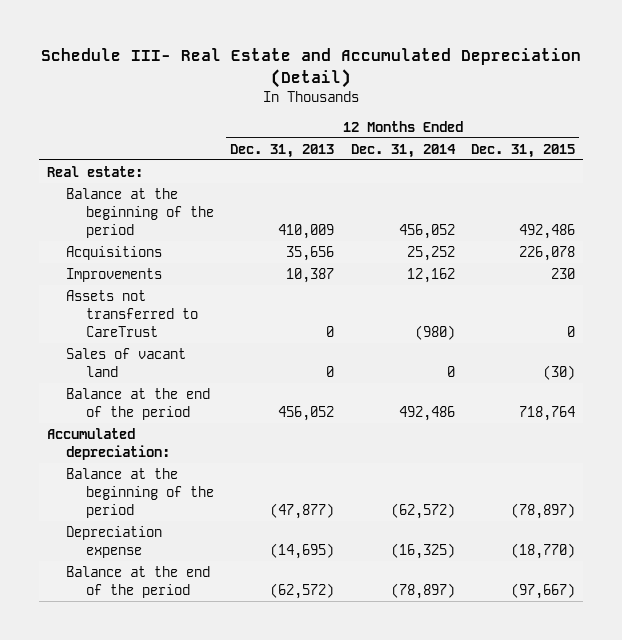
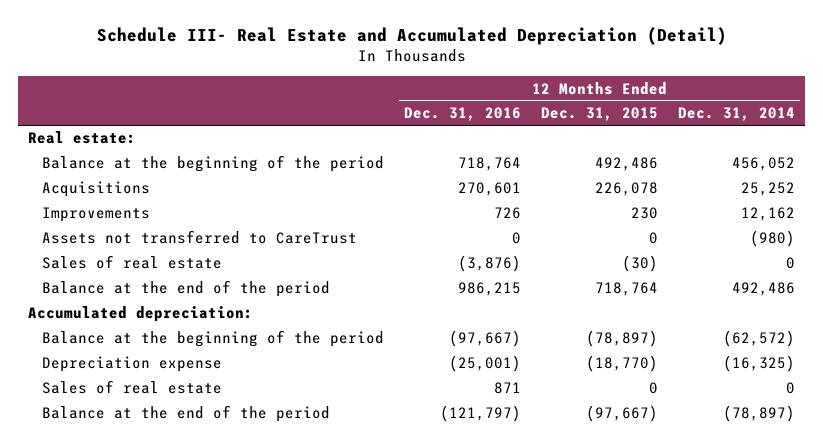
[230,143,335,158] Dec. 31, 2013 -> none
none -> [404,107,522,122] Dec. 31, 2016
[66,347,187,377] Sales of vacant land -> [42,255,223,270] Sales of real estate
none -> [42,380,223,395] Sales of real estate

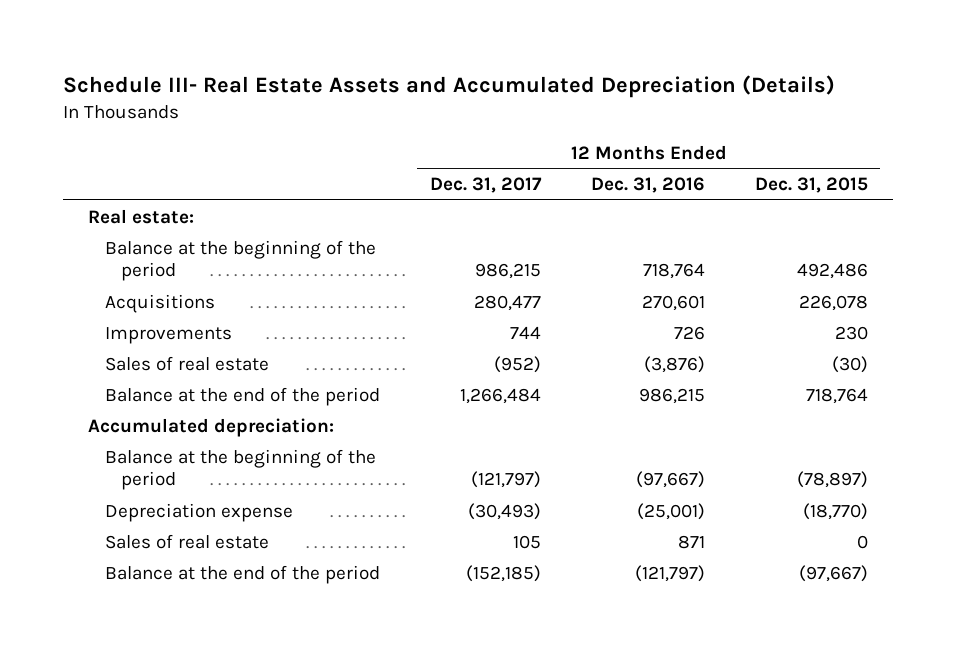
[96,27,727,46] Schedule III- Real Estate and Accumulated Depreciation (Detail) -> [62,75,835,99] Schedule III- Real Estate Assets and Accumulated Depreciation (Details)
[678,107,796,122] Dec. 31, 2014 -> none
none -> [429,177,542,194] Dec. 31, 2017
[42,230,358,245] Assets not transferred to CareTrust -> none

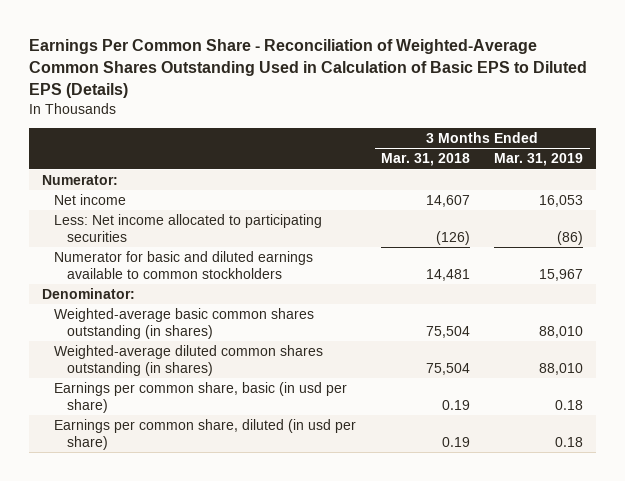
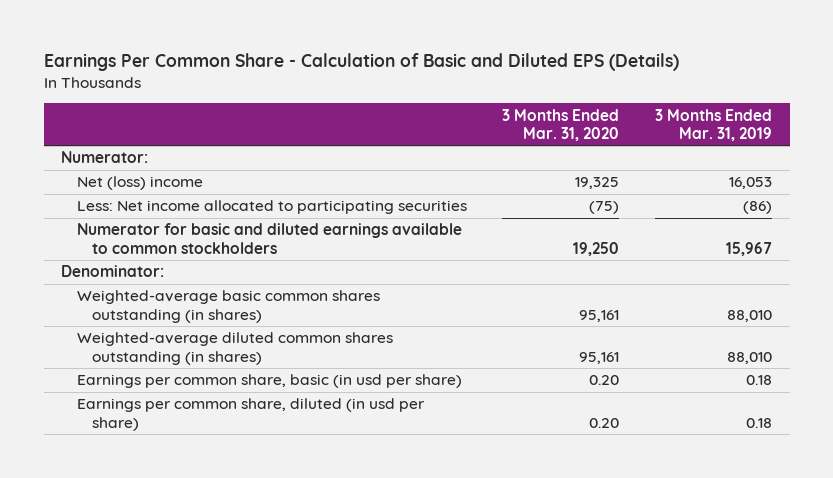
[29,39,588,98] Earnings Per Common Share - Reconciliation of Weighted-Average Common Shares Outstanding Used in Calculation of Basic EPS to Diluted EPS (Details) -> [43,53,679,72] Earnings Per Common Share - Calculation of Basic and Diluted EPS (Details)
[380,153,470,167] Mar. 31, 2018 -> none
none -> [502,108,620,141] 3 Months Ended Mar. 31, 2020
[54,194,127,206] Net income -> [76,176,203,191] Net (loss) income

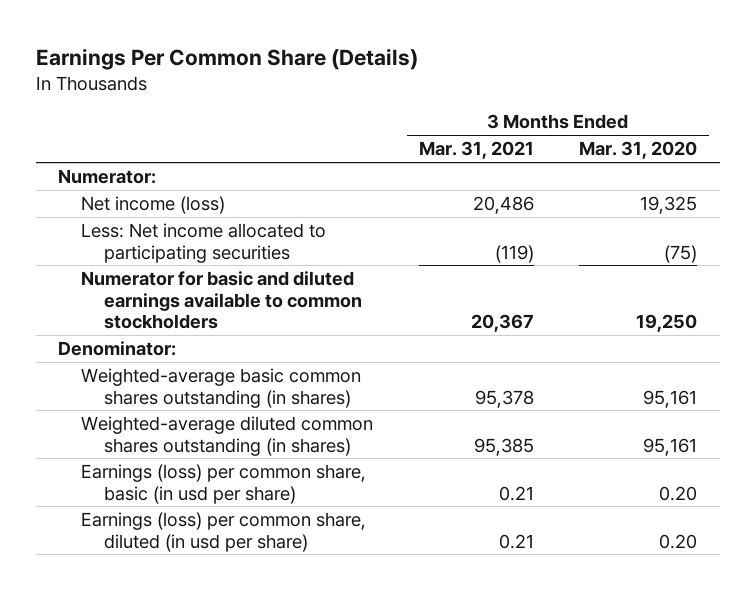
[43,53,679,72] Earnings Per Common Share - Calculation of Basic and Diluted EPS (Details) -> [35,47,418,70] Earnings Per Common Share (Details)
[654,108,772,141] 3 Months Ended Mar. 31, 2019 -> none
none -> [418,141,534,160] Mar. 31, 2021
[76,176,203,191] Net (loss) income -> [81,196,226,215] Net income (loss)
[76,374,462,389] Earnings per common share, basic (in usd per share) -> [81,464,367,504] Earnings (loss) per common share, basic (in usd per share)
[76,398,425,431] Earnings per common share, diluted (in usd per share) -> [81,512,367,552] Earnings (loss) per common share, diluted (in usd per share)

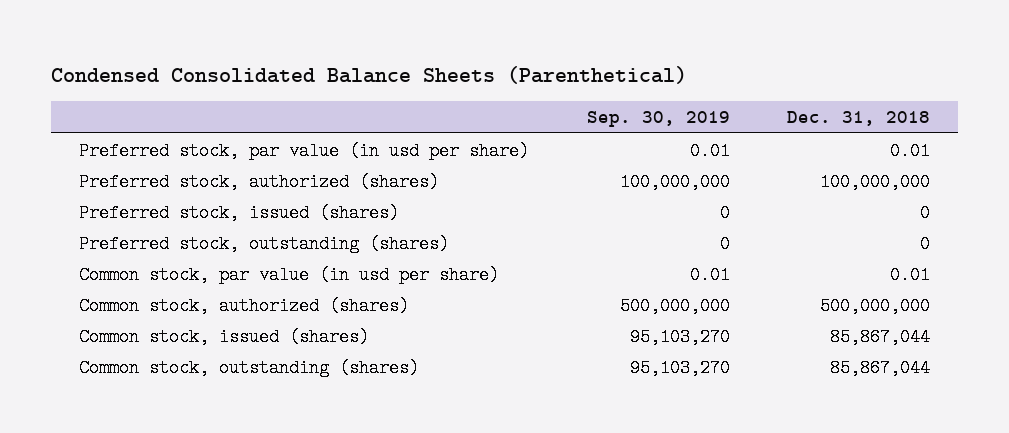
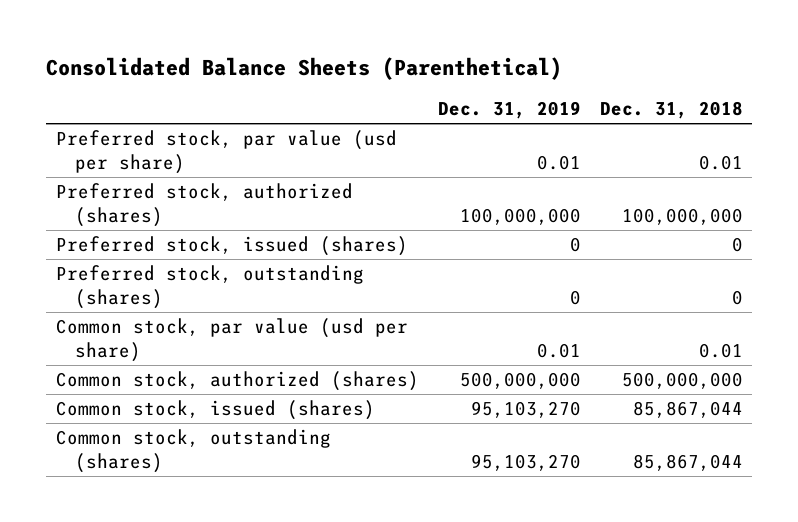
[50,65,687,84] Condensed Consolidated Balance Sheets (Parenthetical) -> [46,57,563,81] Consolidated Balance Sheets (Parenthetical)
[586,111,730,128] Sep. 30, 2019 -> none
none -> [437,101,581,120] Dec. 31, 2019
[79,141,530,160] Preferred stock, par value (in usd per share) -> [55,130,397,174] Preferred stock, par value (usd per share)
[79,265,500,284] Common stock, par value (in usd per share) -> [55,318,408,362] Common stock, par value (usd per share)

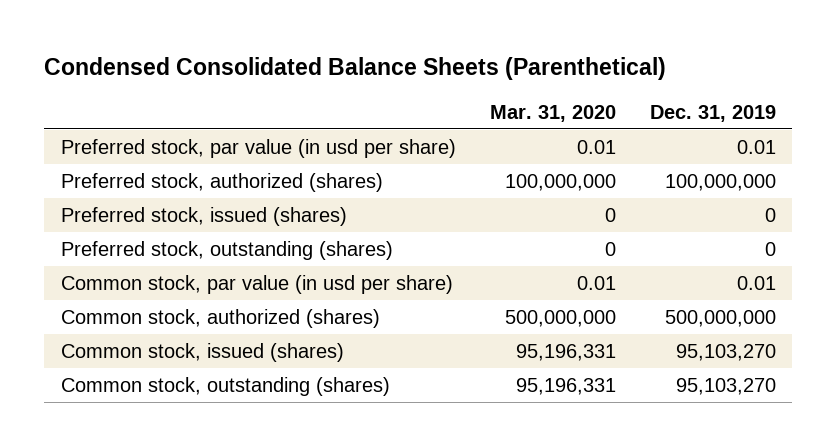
[46,57,563,81] Consolidated Balance Sheets (Parenthetical) -> [43,56,666,80] Condensed Consolidated Balance Sheets (Parenthetical)
[599,101,743,120] Dec. 31, 2018 -> none
none -> [489,104,616,122] Mar. 31, 2020
[55,130,397,174] Preferred stock, par value (usd per share) -> [60,138,456,158] Preferred stock, par value (in usd per share)
[55,318,408,362] Common stock, par value (usd per share) -> [60,274,453,294] Common stock, par value (in usd per share)

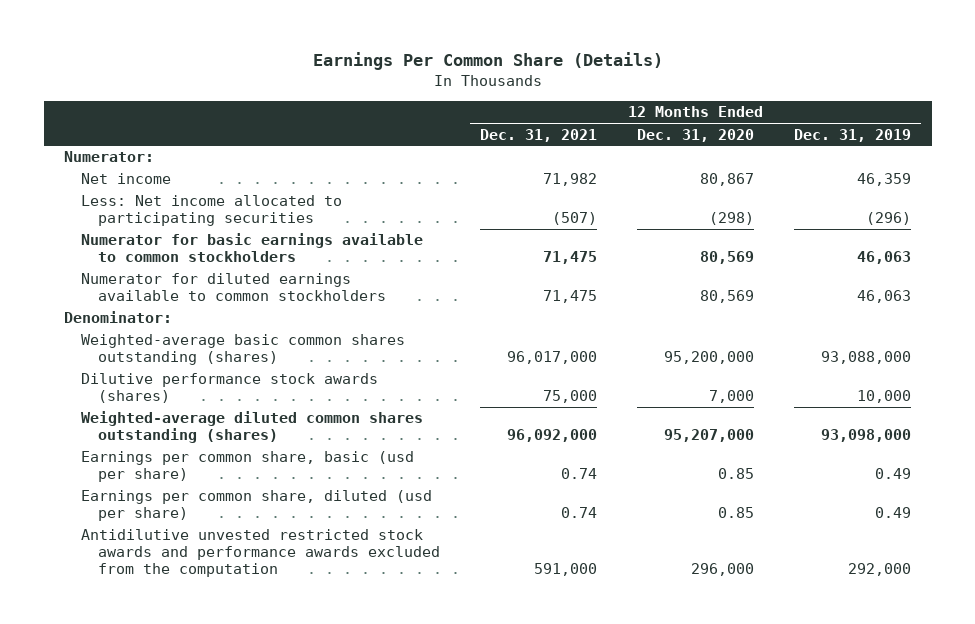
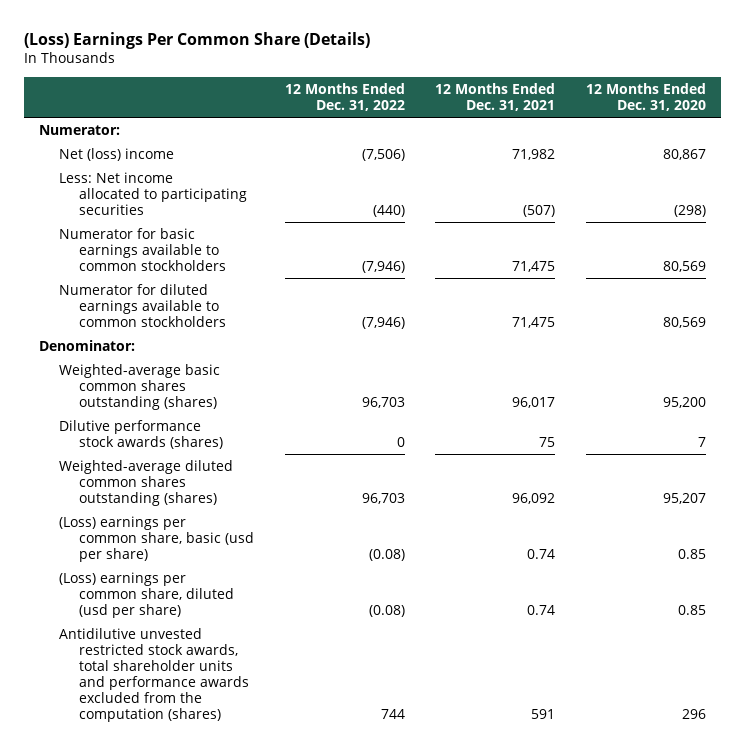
[312,52,663,71] Earnings Per Common Share (Details) -> [23,32,370,50] (Loss) Earnings Per Common Share (Details)
[794,128,912,142] Dec. 31, 2019 -> none
none -> [284,83,405,111] 12 Months Ended Dec. 31, 2022
[80,173,171,185] Net income -> [59,148,175,162] Net (loss) income
[506,351,597,365] 96,017,000 -> [512,396,556,408] 96,017
[664,351,755,365] 95,200,000 -> [662,396,706,408] 95,200
[542,390,597,404] 75,000 -> [539,436,556,447] 75
[709,390,755,404] 7,000 -> [697,436,706,447] 7
[506,429,597,443] 96,092,000 -> [512,492,556,504] 96,092
[664,429,755,443] 95,207,000 -> [662,492,706,504] 95,207
[80,451,414,483] Earnings per common share, basic (usd per share) -> [59,516,254,562] (Loss) earnings per common share, basic (usd per share)
[80,490,432,522] Earnings per common share, diluted (usd per share) -> [59,572,234,618] (Loss) earnings per common share, diluted (usd per share)
[80,529,440,578] Antidilutive unvested restricted stock awards and performance awards excluded from the computation -> [59,628,249,722] Antidilutive unvested restricted stock awards, total shareholder units and performance awards excluded from the computation (shares)
[533,563,597,577] 591,000 -> [531,708,556,719] 591
[691,563,755,577] 296,000 -> [681,708,706,719] 296

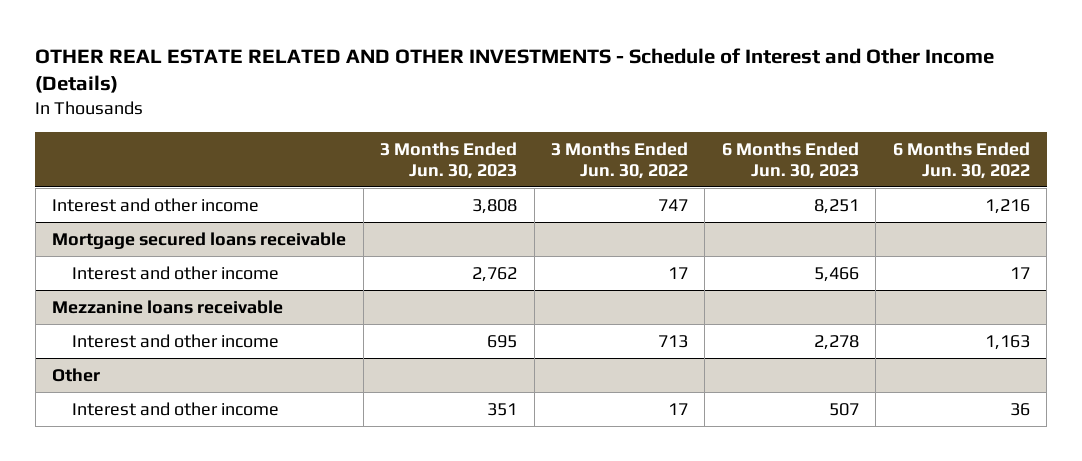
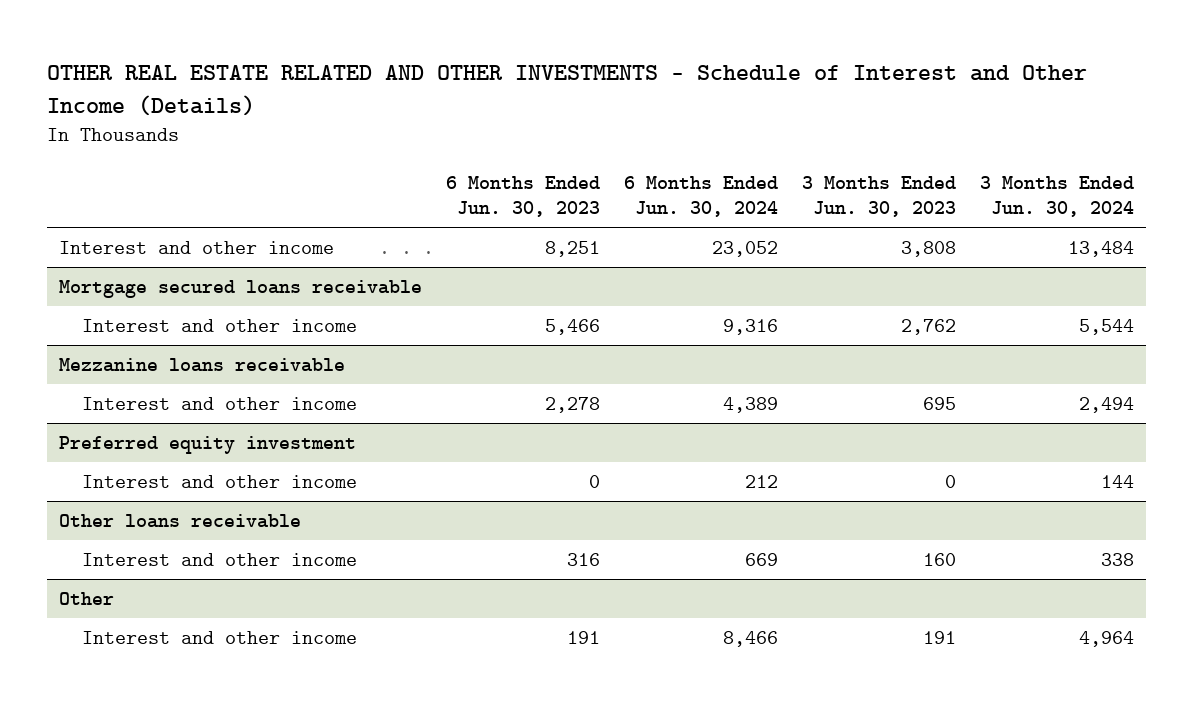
[550,141,688,179] 3 Months Ended Jun. 30, 2022 -> none
[892,141,1030,179] 6 Months Ended Jun. 30, 2022 -> none
none -> [623,175,778,218] 6 Months Ended Jun. 30, 2024
none -> [979,175,1134,218] 3 Months Ended Jun. 30, 2024
none -> [58,436,356,455] Preferred equity investment
none -> [81,475,357,489] Interest and other income
none -> [58,514,301,529] Other loans receivable
none -> [81,553,357,567] Interest and other income
[487,402,518,416] 351 -> [922,631,956,645] 191
[828,402,859,416] 507 -> [566,631,600,645] 191

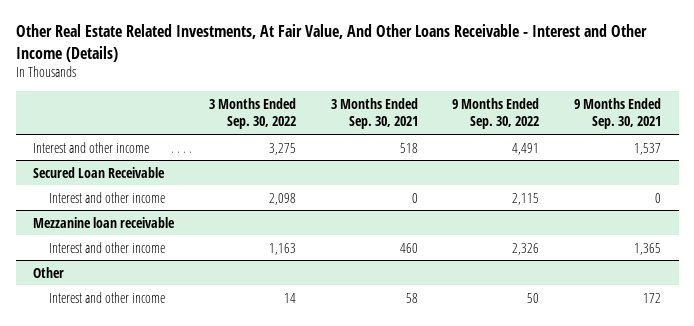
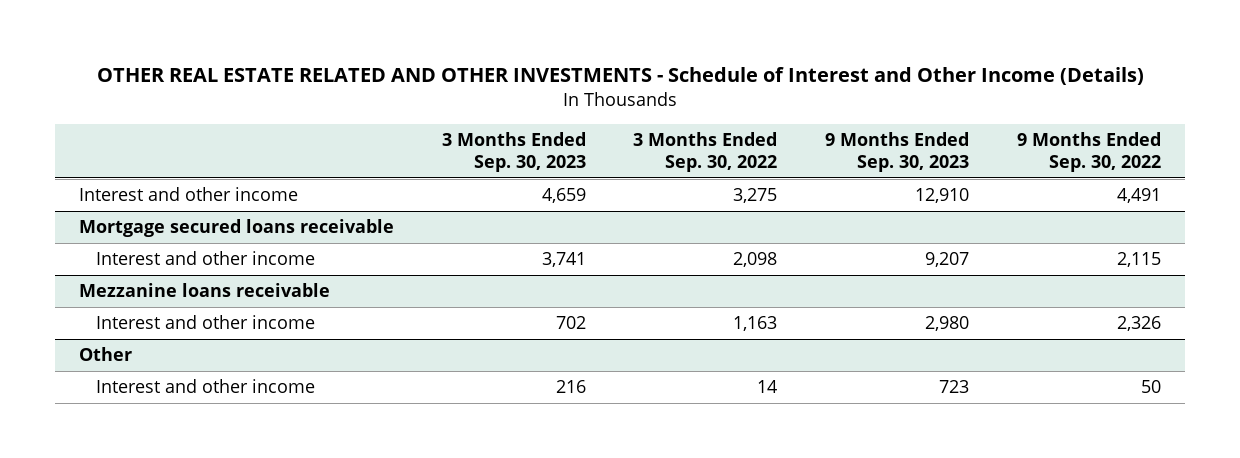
[15,24,647,62] Other Real Estate Related Investments, At Fair Value, And Other Loans Receivable - Interest and Other Income (Details) -> [96,67,1144,86] OTHER REAL ESTATE RELATED AND OTHER INVESTMENTS - Schedule of Interest and Other Income (Details)
[330,97,418,130] 3 Months Ended Sep. 30, 2021 -> none
[574,97,662,130] 9 Months Ended Sep. 30, 2021 -> none
none -> [441,131,586,172] 3 Months Ended Sep. 30, 2023
none -> [825,131,970,172] 9 Months Ended Sep. 30, 2023
[33,166,166,178] Secured Loan Receivable -> [79,219,395,238] Mortgage secured loans receivable
[33,216,176,228] Mezzanine loan receivable -> [79,283,331,298] Mezzanine loans receivable

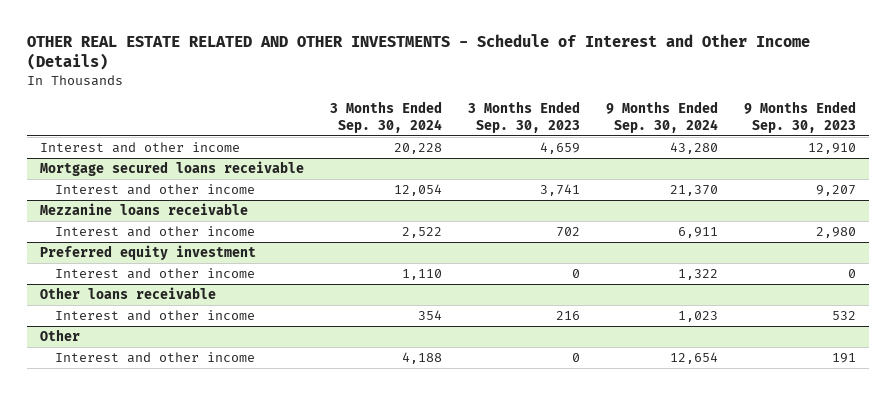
[633,131,778,172] 3 Months Ended Sep. 30, 2022 -> none
[1016,131,1161,172] 9 Months Ended Sep. 30, 2022 -> none
none -> [330,101,443,133] 3 Months Ended Sep. 30, 2024
none -> [606,101,719,133] 9 Months Ended Sep. 30, 2024
none -> [39,244,256,260] Preferred equity investment
none -> [55,267,256,279] Interest and other income
none -> [39,286,216,299] Other loans receivable
none -> [55,309,256,321] Interest and other income
[555,380,586,394] 216 -> [572,352,581,362] 0
[939,380,970,394] 723 -> [832,352,857,363] 191

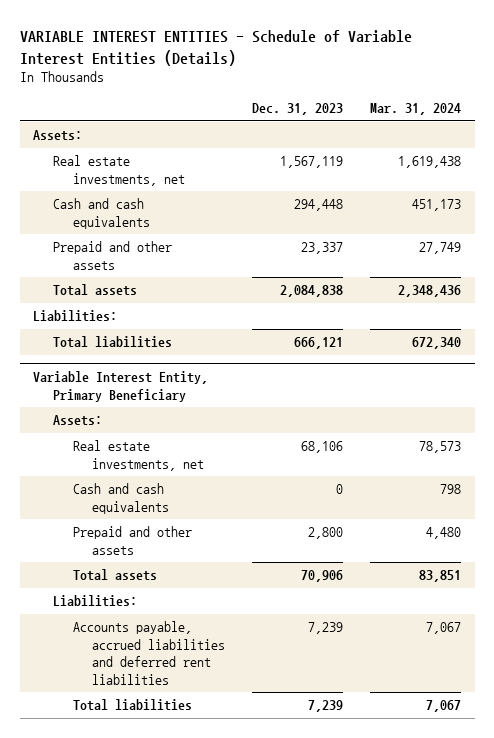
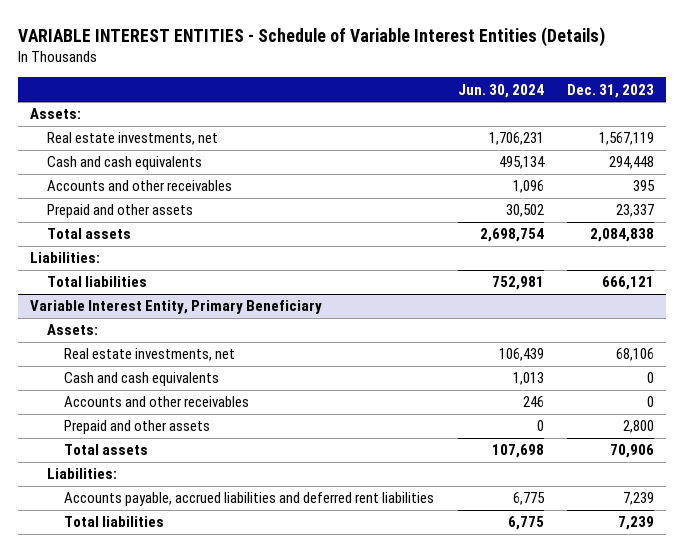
[370,103,462,116] Mar. 31, 2024 -> none
none -> [457,83,544,98] Jun. 30, 2024
none -> [47,180,233,192] Accounts and other receivables
none -> [64,396,250,408] Accounts and other receivables

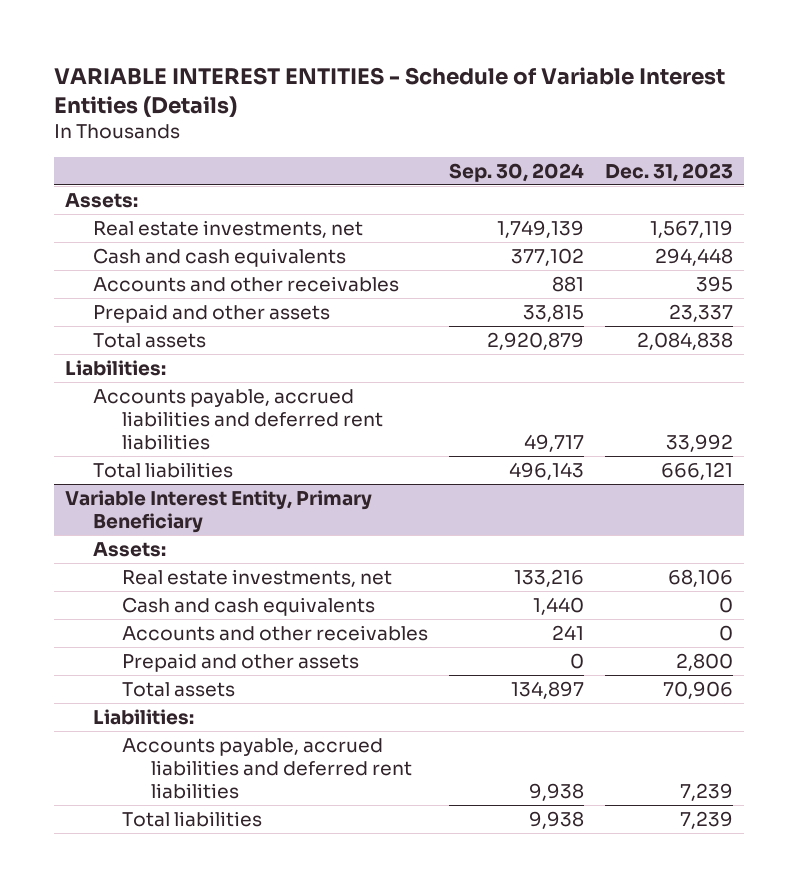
[457,83,544,98] Jun. 30, 2024 -> none
none -> [449,162,585,182] Sep. 30, 2024
none -> [93,388,384,450] Accounts payable, accrued liabilities and deferred rent liabilities

